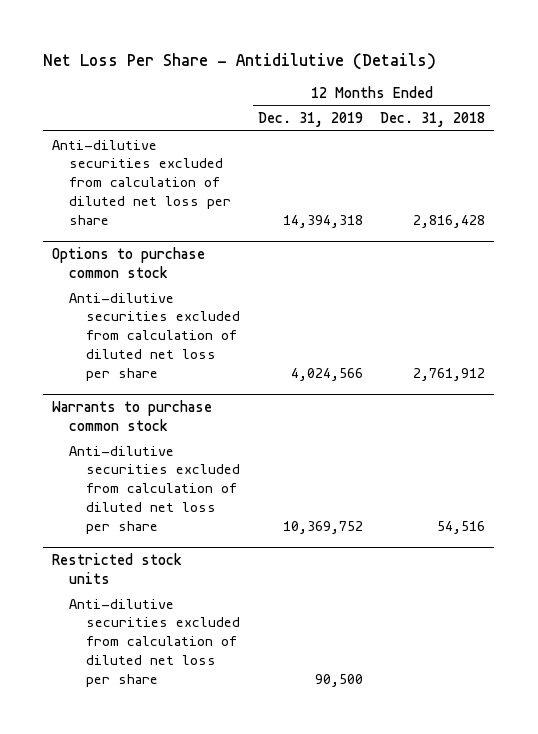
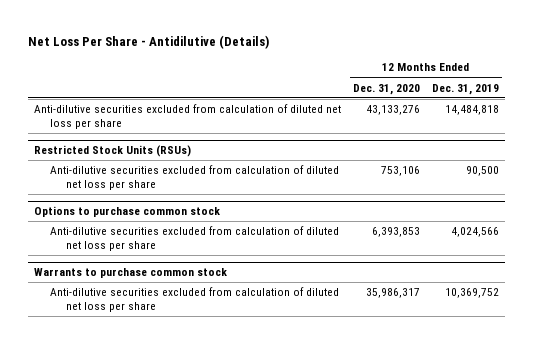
[380,112,486,128] Dec. 31, 2018 -> none
none -> [352,83,420,95] Dec. 31, 2020
[282,214,363,228] 14,394,318 -> [444,105,499,116] 14,484,818
none -> [34,145,192,158] Restricted Stock Units (RSUs)
none -> [50,165,340,191] Anti-dilutive securities excluded from calculation of diluted net loss per share
[52,552,183,584] Restricted stock units -> none
[69,598,241,687] Anti-dilutive securities excluded from calculation of diluted net loss per share -> none

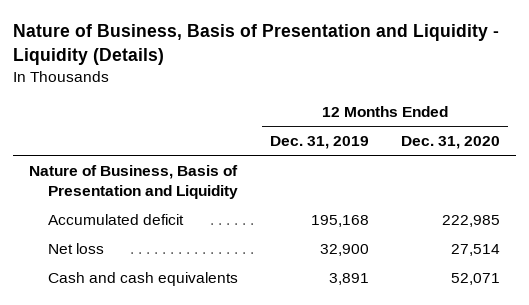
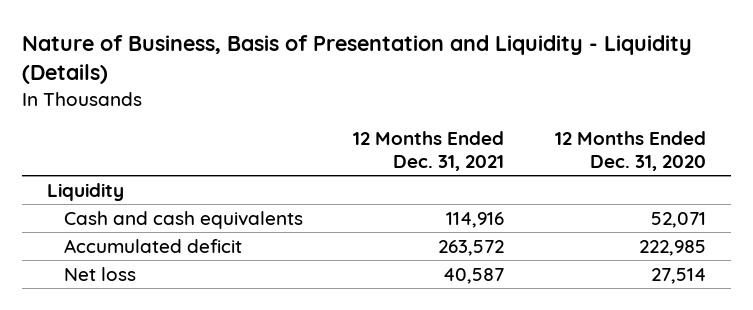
[269,136,369,150] Dec. 31, 2019 -> none
none -> [353,131,505,171] 12 Months Ended Dec. 31, 2021
[29,164,239,199] Nature of Business, Basis of Presentation and Liquidity -> none
none -> [47,182,125,201] Liquidity
[47,271,238,286] Cash and cash equivalents -> [63,210,303,229] Cash and cash equivalents

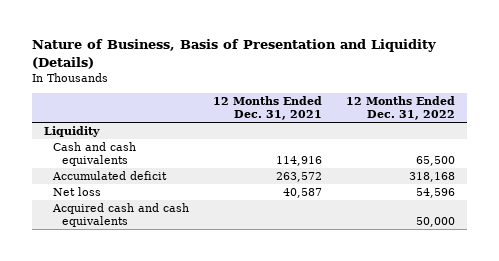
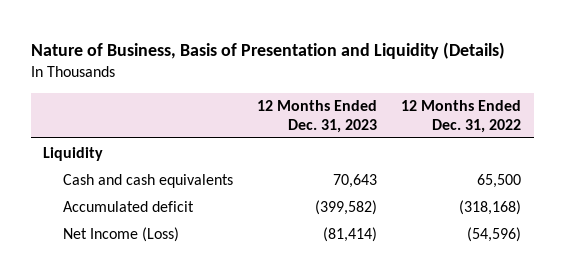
[212,96,322,121] 12 Months Ended Dec. 31, 2021 -> none
none -> [257,100,378,133] 12 Months Ended Dec. 31, 2023
[51,203,189,228] Acquired cash and cash equivalents -> none
[408,172,455,183] 318,168 -> [459,199,522,215] (318,168)
[52,187,101,197] Net loss -> [62,226,179,242] Net Income (Loss)
[415,188,455,199] 54,596 -> [467,226,522,242] (54,596)

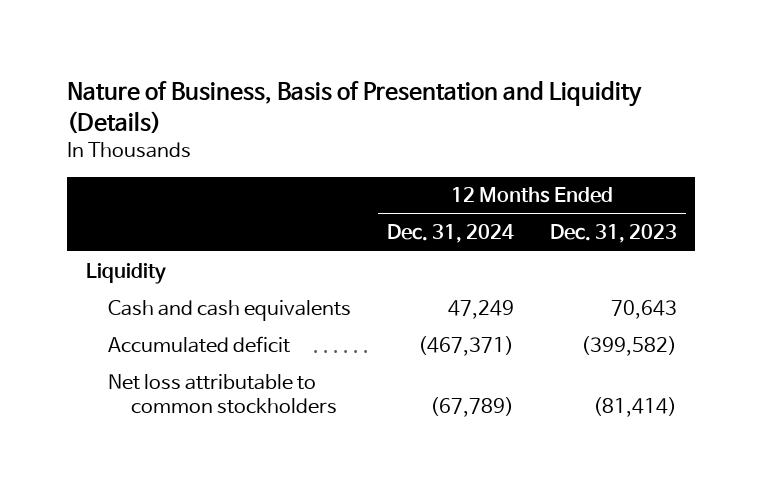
[401,100,522,133] 12 Months Ended Dec. 31, 2022 -> none
none -> [387,224,515,244] Dec. 31, 2024
[62,226,179,242] Net Income (Loss) -> [108,373,337,414] Net loss attributable to common stockholders

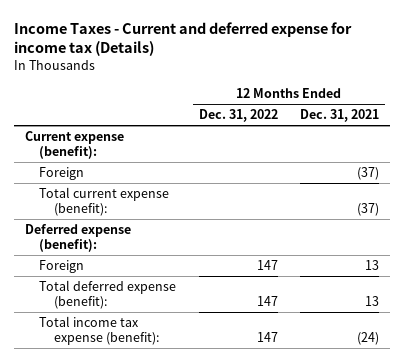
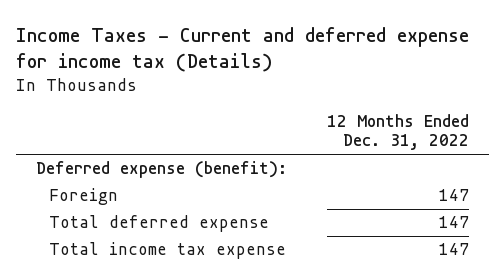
[300,109,380,123] Dec. 31, 2021 -> none
[25,131,125,159] Current expense (benefit): -> none
[39,167,85,181] Foreign -> none
[39,187,170,216] Total current expense (benefit): -> none
[39,280,177,309] Total deferred expense (benefit): -> [48,215,269,233] Total deferred expense
[39,316,159,345] Total income tax expense (benefit): -> [48,242,286,260] Total income tax expense

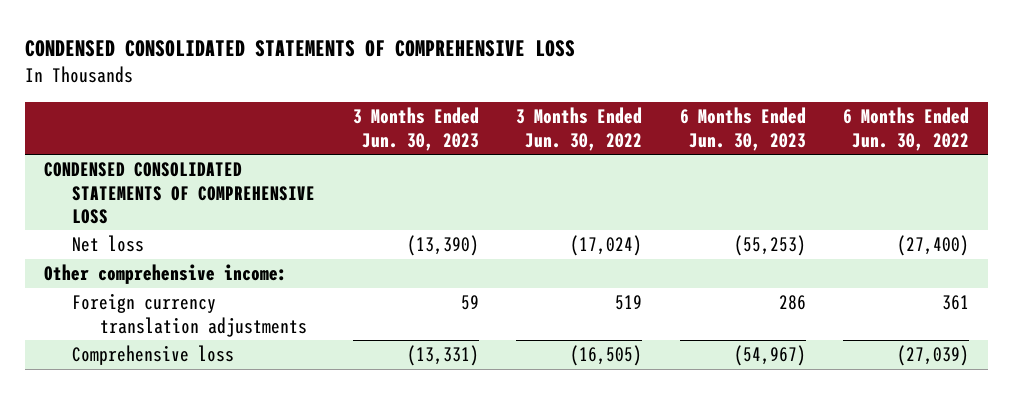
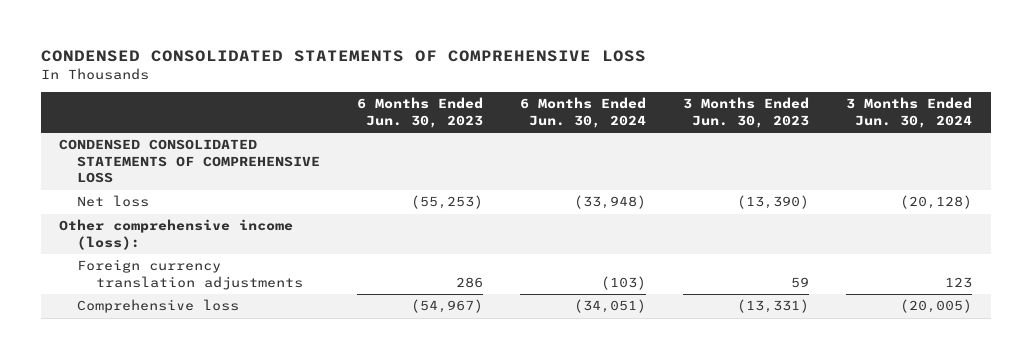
[516,107,643,151] 3 Months Ended Jun. 30, 2022 -> none
[842,107,969,151] 6 Months Ended Jun. 30, 2022 -> none
none -> [520,97,647,128] 6 Months Ended Jun. 30, 2024
none -> [846,97,973,128] 3 Months Ended Jun. 30, 2024
[44,264,288,285] Other comprehensive income: -> [59,219,294,250] Other comprehensive income (loss):

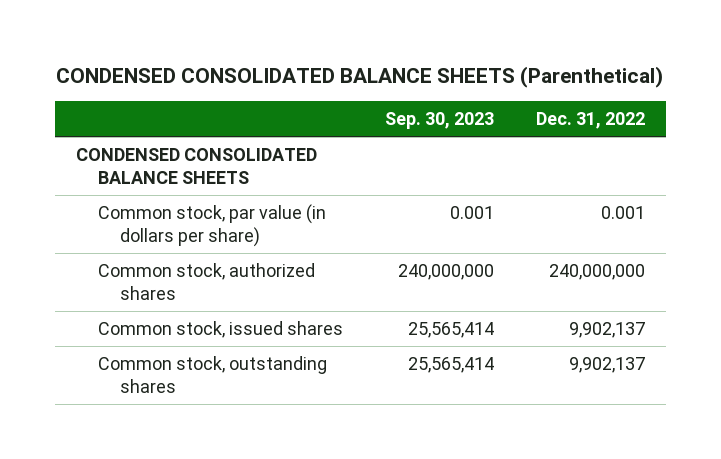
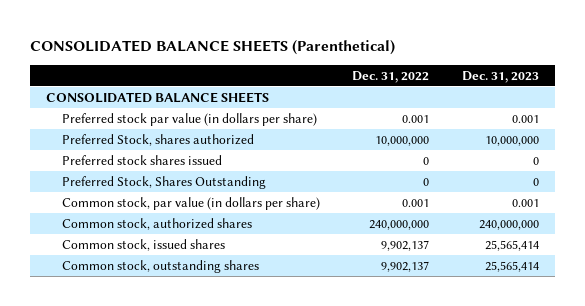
[56,65,664,88] CONDENSED CONSOLIDATED BALANCE SHEETS (Parenthetical) -> [30,40,396,56] CONSOLIDATED BALANCE SHEETS (Parenthetical)
[384,112,494,130] Sep. 30, 2023 -> none
none -> [461,70,539,83] Dec. 31, 2023
[75,148,317,185] CONDENSED CONSOLIDATED BALANCE SHEETS -> [46,91,270,103] CONSOLIDATED BALANCE SHEETS
none -> [61,112,317,126] Preferred stock par value (in dollars per share)
none -> [61,133,254,146] Preferred Stock, shares authorized
none -> [61,154,222,165] Preferred stock shares issued
none -> [61,175,266,189] Preferred Stock, Shares Outstanding

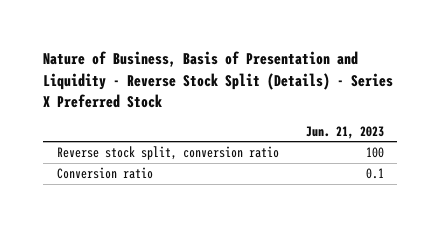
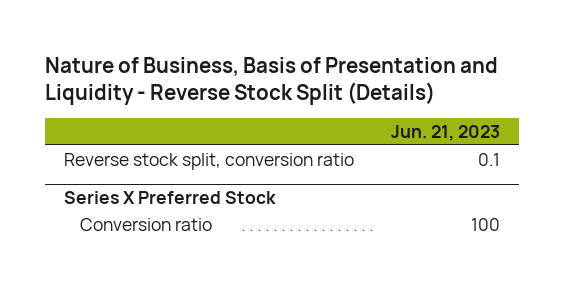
[43,51,394,108] Nature of Business, Basis of Presentation and Liquidity - Reverse Stock Split (Details) - Series X Preferred Stock -> [45,56,499,105] Nature of Business, Basis of Presentation and Liquidity - Reverse Stock Split (Details)
[365,147,384,159] 100 -> [478,153,501,167] 0.1
none -> [63,191,276,205] Series X Preferred Stock
[365,168,384,180] 0.1 -> [471,218,501,232] 100

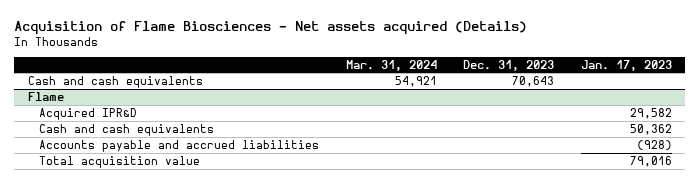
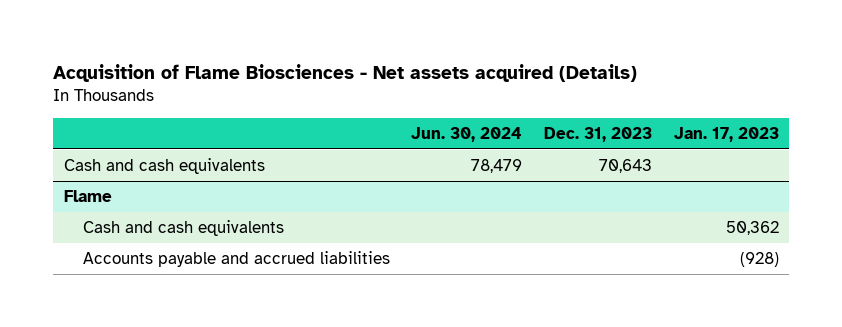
[345,59,437,71] Mar. 31, 2024 -> none
none -> [411,127,523,143] Jun. 30, 2024
[38,107,137,120] Acquired IPR&D -> none
[38,155,200,168] Total acquisition value -> none

